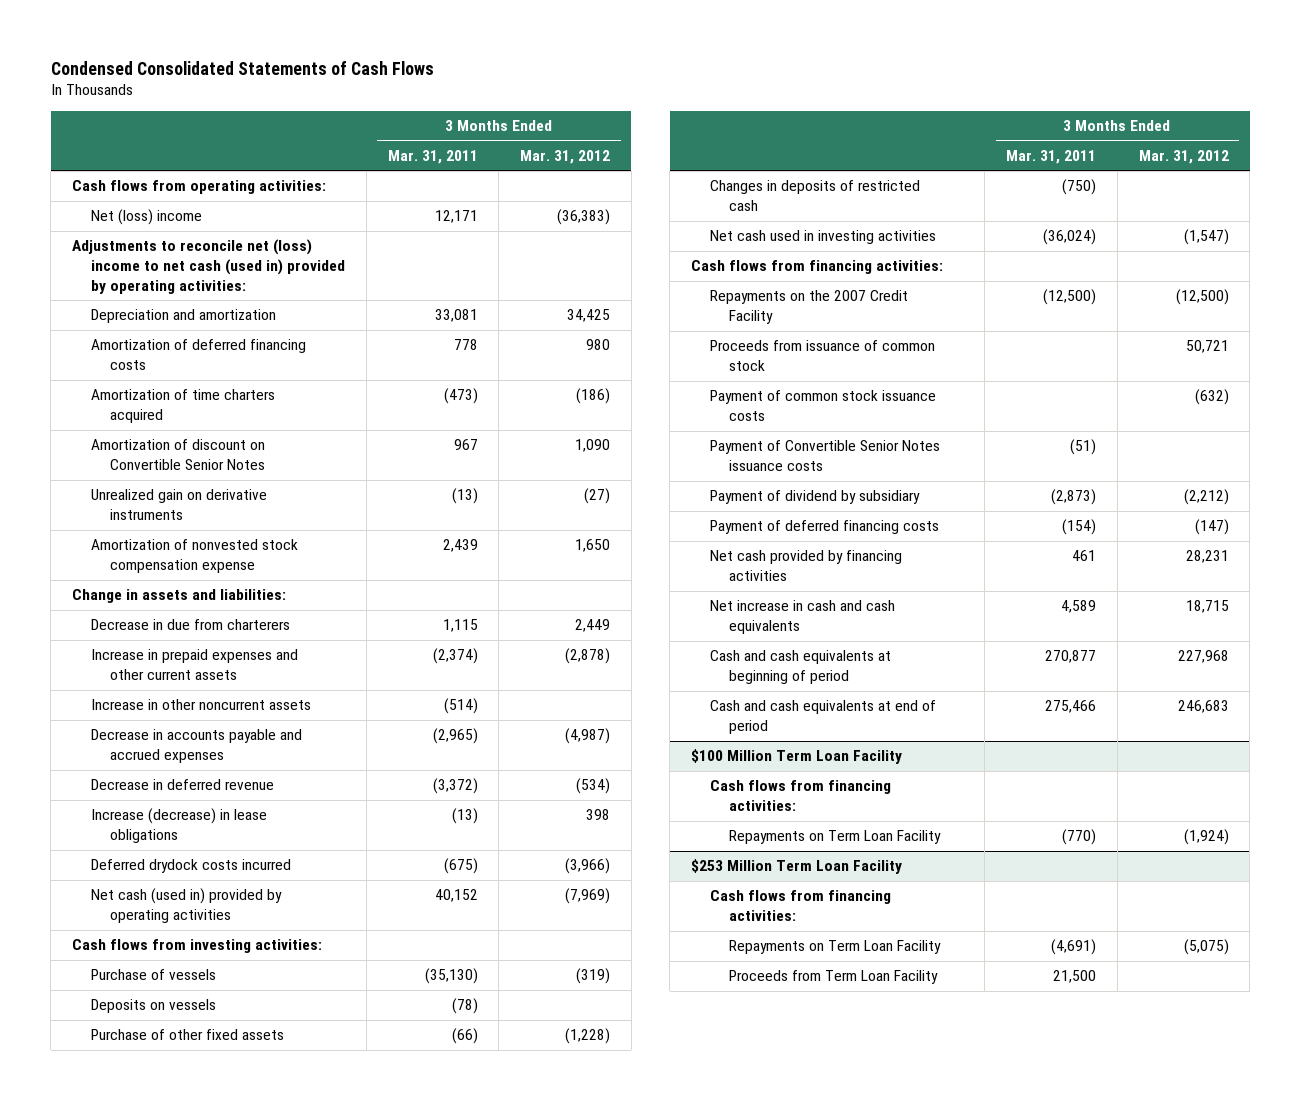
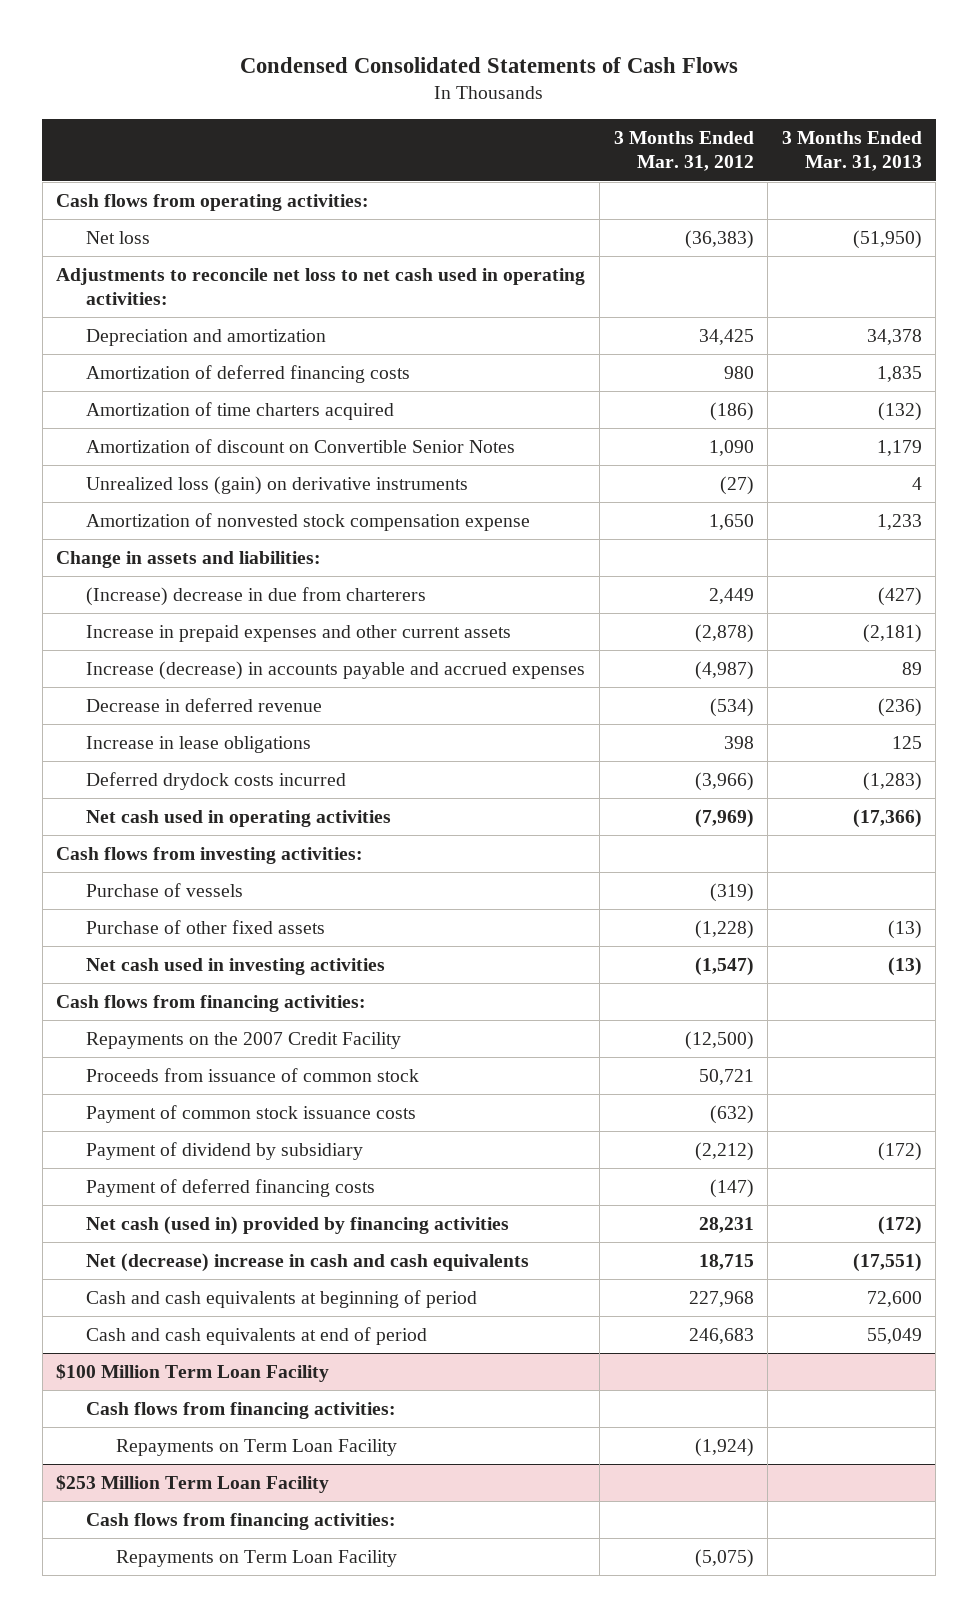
[387,149,478,164] Mar. 31, 2011 -> none
none -> [781,131,922,172] 3 Months Ended Mar. 31, 2013
[91,209,203,226] Net (loss) income -> [86,230,151,244] Net loss
[72,239,346,294] Adjustments to reconcile net (loss) income to net cash (used in) provided by operating activities: -> [56,267,586,306] Adjustments to reconcile net loss to net cash used in operating activities:
[91,489,268,521] Unrealized gain on derivative instruments -> [86,475,469,495] Unrealized loss (gain) on derivative instruments
[91,619,291,631] Decrease in due from charterers -> [86,586,427,606] (Increase) decrease in due from charterers
[91,699,312,711] Increase in other noncurrent assets -> none
[91,729,303,764] Decrease in accounts payable and accrued expenses -> [86,660,586,680] Increase (decrease) in accounts payable and accrued expenses
[91,808,268,844] Increase (decrease) in lease obligations -> [86,735,312,753] Increase in lease obligations
[91,888,283,924] Net cash (used in) provided by operating activities -> [86,809,392,827] Net cash used in operating activities
[91,999,217,1014] Deposits on vessels -> none
[709,180,920,212] Changes in deposits of restricted cash -> none
[709,440,940,472] Payment of Convertible Senior Notes issuance costs -> none
[709,550,902,582] Net cash provided by financing activities -> [86,1215,510,1235] Net cash (used in) provided by financing activities
[709,600,895,635] Net increase in cash and cash equivalents -> [86,1252,530,1272] Net (decrease) increase in cash and cash equivalents
[728,970,938,985] Proceeds from Term Loan Facility -> none

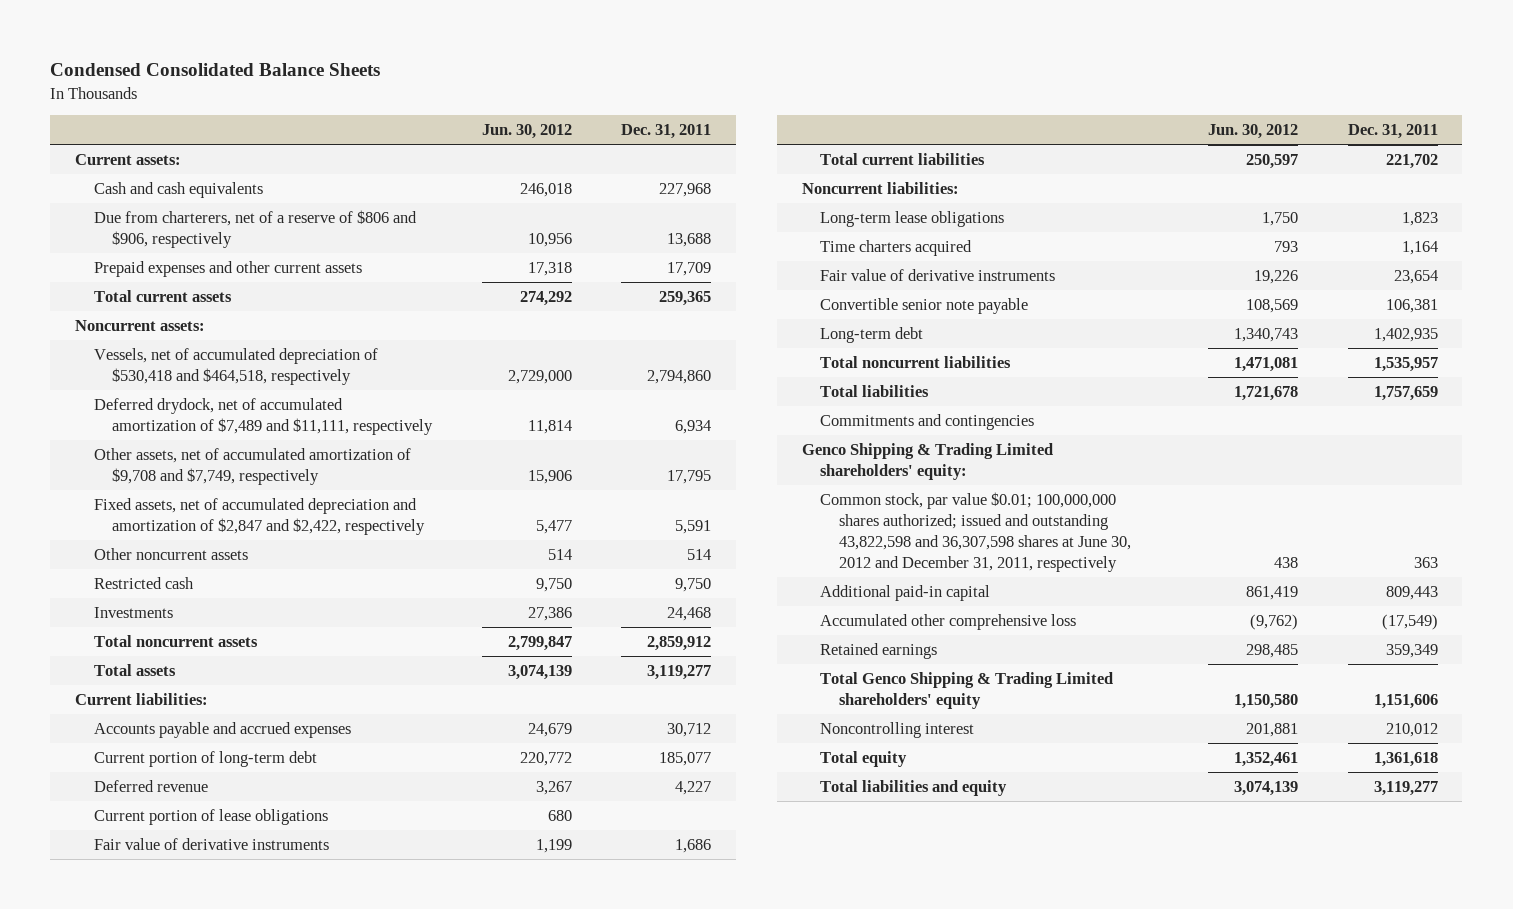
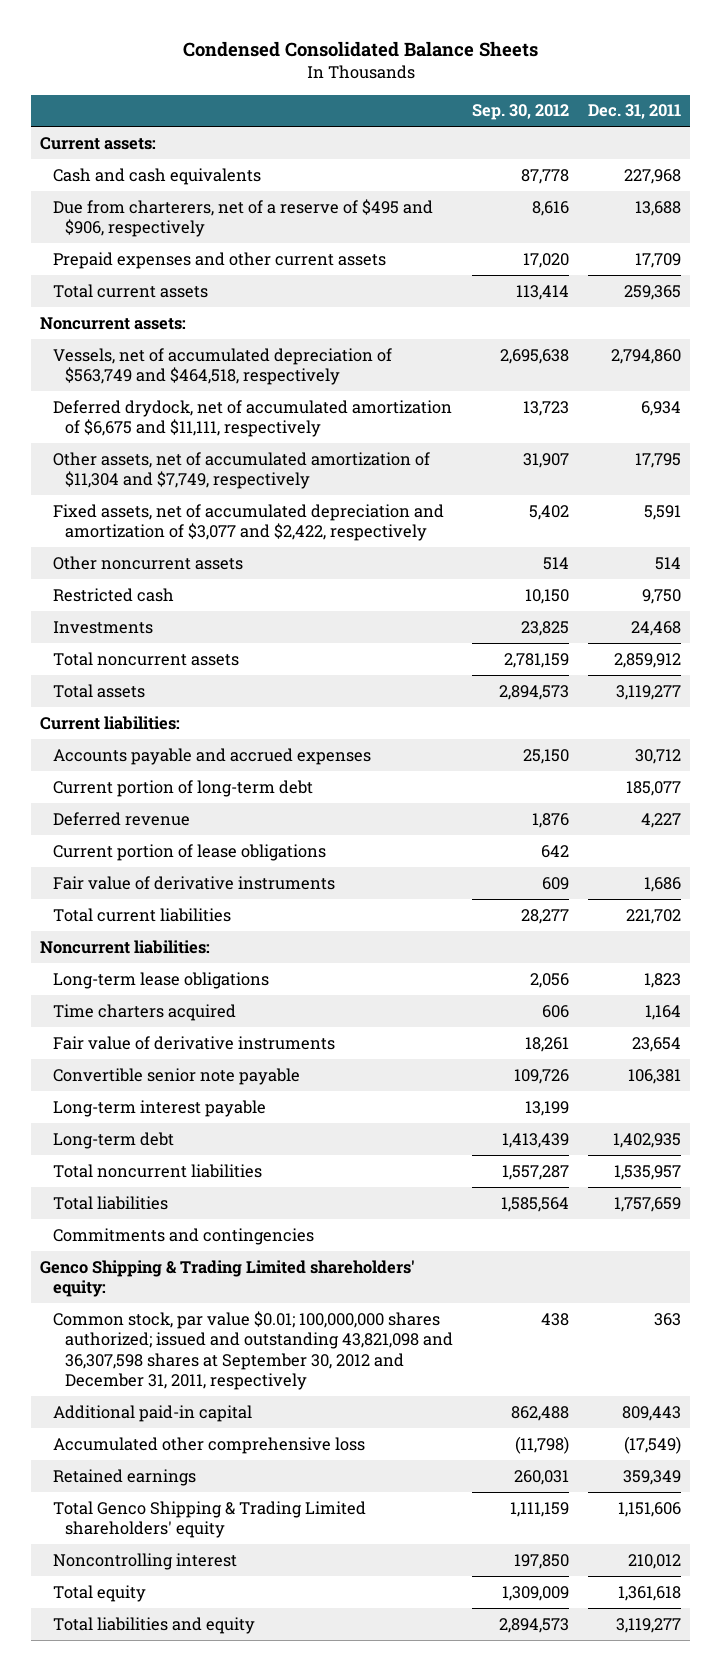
[481,124,572,140] Jun. 30, 2012 -> none
none -> [471,104,569,121] Sep. 30, 2012
[93,209,417,249] Due from charterers, net of a reserve of $806 and $906, respectively -> [52,198,433,238] Due from charterers, net of a reserve of $495 and $906, respectively
[93,347,378,386] Vessels, net of accumulated depreciation of $530,418 and $464,518, respectively -> [52,347,392,386] Vessels, net of accumulated depreciation of $563,749 and $464,518, respectively
[93,397,434,436] Deferred drydock, net of accumulated amortization of $7,489 and $11,111, respectively -> [52,399,452,438] Deferred drydock, net of accumulated amortization of $6,675 and $11,111, respectively
[93,447,411,486] Other assets, net of accumulated amortization of $9,708 and $7,749, respectively -> [52,451,430,490] Other assets, net of accumulated amortization of $11,304 and $7,749, respectively
[93,497,426,536] Fixed assets, net of accumulated depreciation and amortization of $2,847 and $2,422, respectively -> [52,503,444,542] Fixed assets, net of accumulated depreciation and amortization of $3,077 and $2,422, respectively
none -> [52,1099,266,1117] Long-term interest payable
[820,491,1131,573] Common stock, par value $0.01; 100,000,000 shares authorized; issued and outstanding 43,822,598 and 36,307,598 shares at June 30, 2012 and December 31, 2011, respectively -> [52,1310,454,1390] Common stock, par value $0.01; 100,000,000 shares authorized; issued and outstanding 43,821,098 and 36,307,598 shares at September 30, 2012 and December 31, 2011, respectively

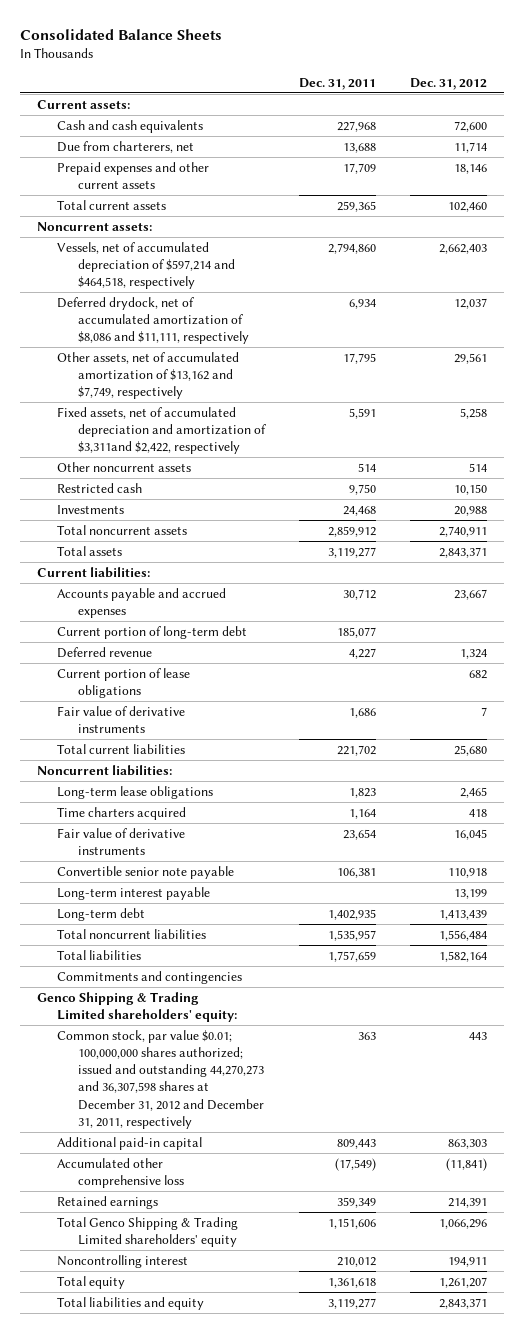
[182,41,538,58] Condensed Consolidated Balance Sheets -> [19,29,222,41] Consolidated Balance Sheets
[471,104,569,121] Sep. 30, 2012 -> none
none -> [409,77,487,90] Dec. 31, 2012
[52,198,433,238] Due from charterers, net of a reserve of $495 and $906, respectively -> [57,140,195,153] Due from charterers, net
[52,347,392,386] Vessels, net of accumulated depreciation of $563,749 and $464,518, respectively -> [57,241,236,290] Vessels, net of accumulated depreciation of $597,214 and $464,518, respectively
[52,399,452,438] Deferred drydock, net of accumulated amortization of $6,675 and $11,111, respectively -> [57,296,250,345] Deferred drydock, net of accumulated amortization of $8,086 and $11,111, respectively
[52,451,430,490] Other assets, net of accumulated amortization of $11,304 and $7,749, respectively -> [57,351,240,400] Other assets, net of accumulated amortization of $13,162 and $7,749, respectively
[52,503,444,542] Fixed assets, net of accumulated depreciation and amortization of $3,077 and $2,422, respectively -> [57,406,267,455] Fixed assets, net of accumulated depreciation and amortization of $3,311and $2,422, respectively
[52,1310,454,1390] Common stock, par value $0.01; 100,000,000 shares authorized; issued and outstanding 43,821,098 and 36,307,598 shares at September 30, 2012 and December 31, 2011, respectively -> [57,1029,265,1129] Common stock, par value $0.01; 100,000,000 shares authorized; issued and outstanding 44,270,273 and 36,307,598 shares at December 31, 2012 and December 31, 2011, respectively

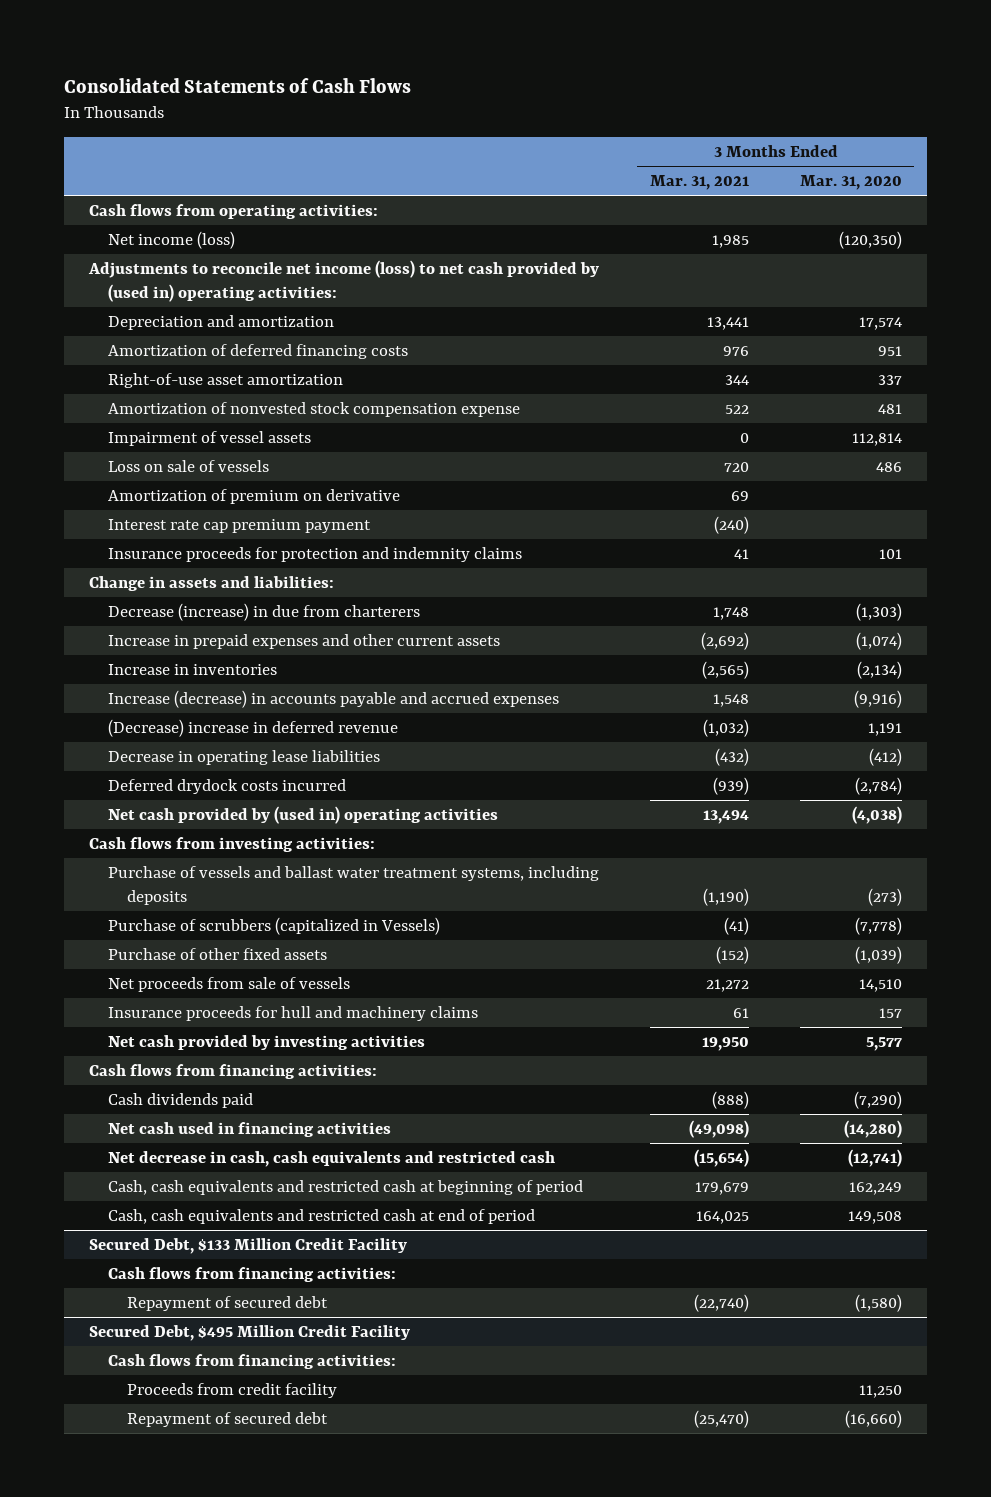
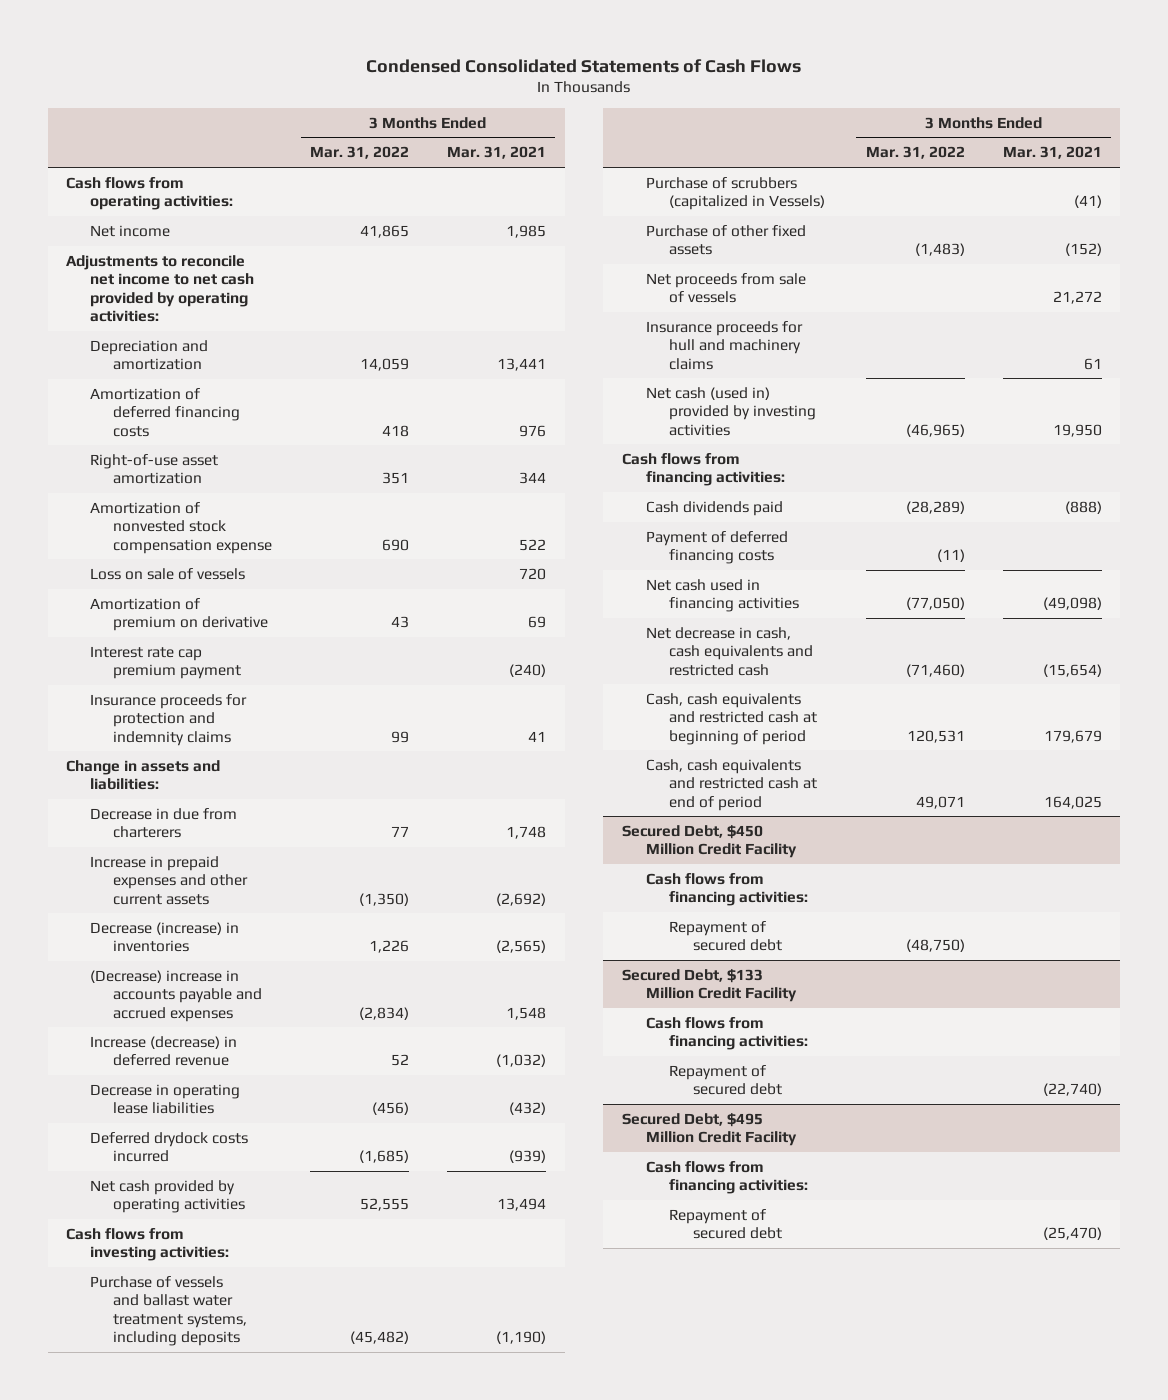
[63,78,411,94] Consolidated Statements of Cash Flows -> [366,58,802,73] Condensed Consolidated Statements of Cash Flows
[799,175,902,191] Mar. 31, 2020 -> none
none -> [310,146,410,160] Mar. 31, 2022
[108,230,236,249] Net income (loss) -> [89,224,170,237] Net income
[88,259,600,302] Adjustments to reconcile net income (loss) to net cash provided by (used in) operating activities: -> [66,254,254,322] Adjustments to reconcile net income to net cash provided by operating activities:
[108,430,312,446] Impairment of vessel assets -> none
[108,602,421,621] Decrease (increase) in due from charterers -> [89,807,237,839] Decrease in due from charterers
[108,663,278,675] Increase in inventories -> [89,921,239,953] Decrease (increase) in inventories
[108,689,560,708] Increase (decrease) in accounts payable and accrued expenses -> [89,969,263,1022] (Decrease) increase in accounts payable and accrued expenses
[108,718,399,737] (Decrease) increase in deferred revenue -> [89,1035,237,1067] Increase (decrease) in deferred revenue
[108,805,499,824] Net cash provided by (used in) operating activities -> [89,1179,246,1214] Net cash provided by operating activities
[108,1034,426,1050] Net cash provided by investing activities -> [645,386,817,436] Net cash (used in) provided by investing activities
none -> [645,530,788,565] Payment of deferred financing costs
none -> [622,824,797,859] Secured Debt, $450 Million Credit Facility
none -> [645,872,809,907] Cash flows from financing activities:
none -> [669,920,782,952] Repayment of secured debt
[126,1382,337,1398] Proceeds from credit facility -> none

